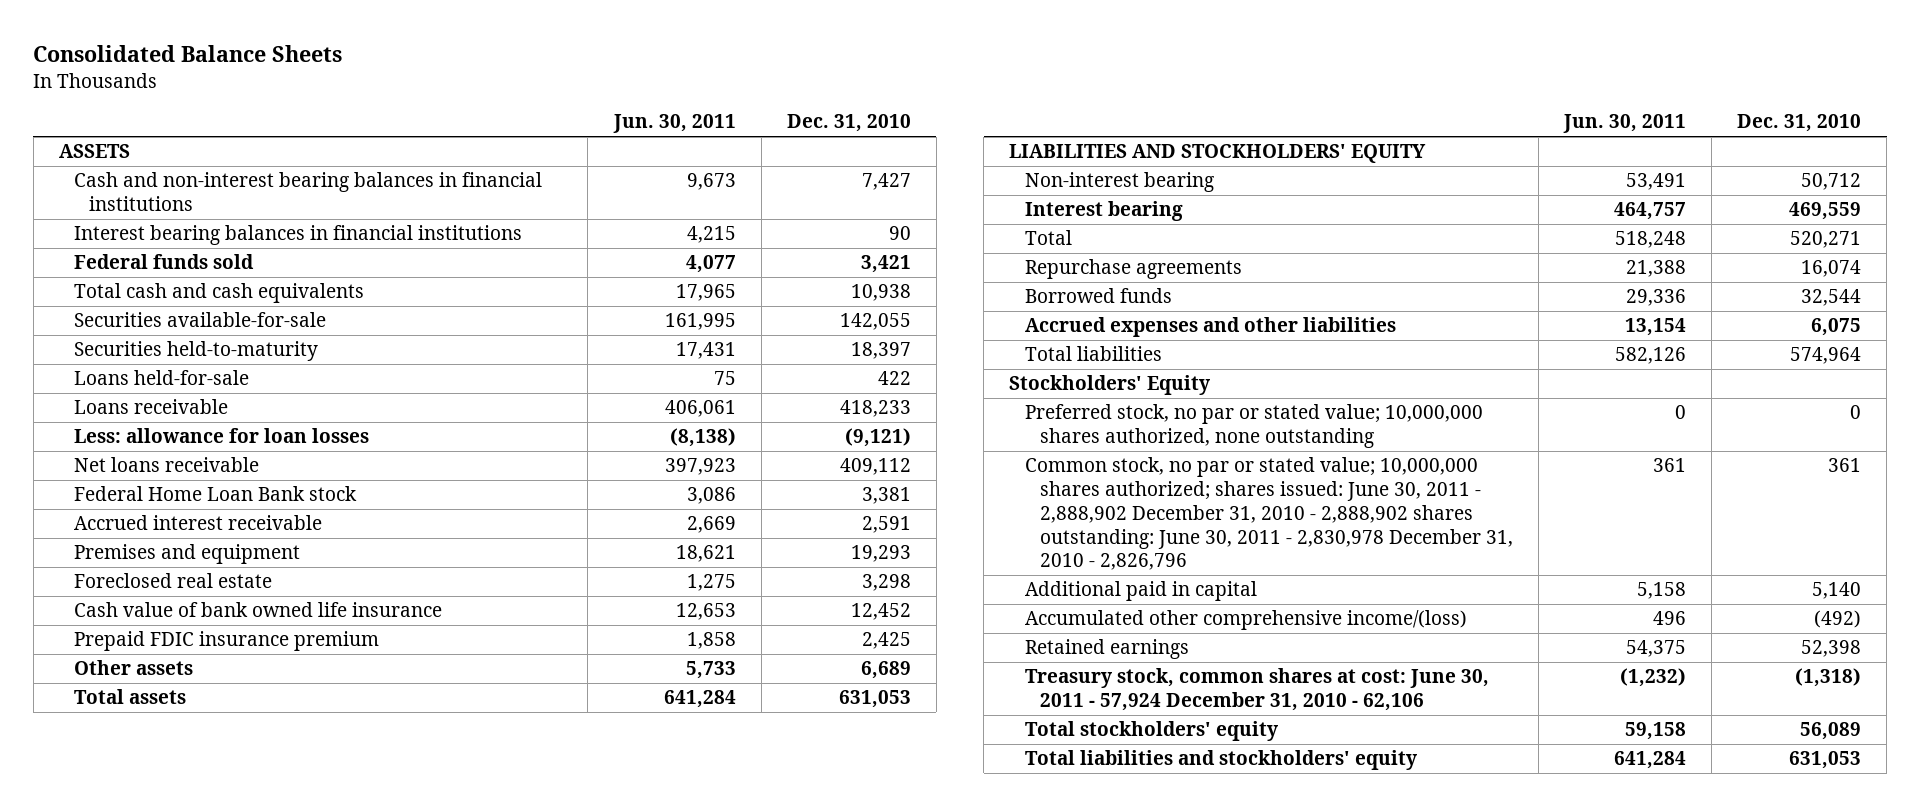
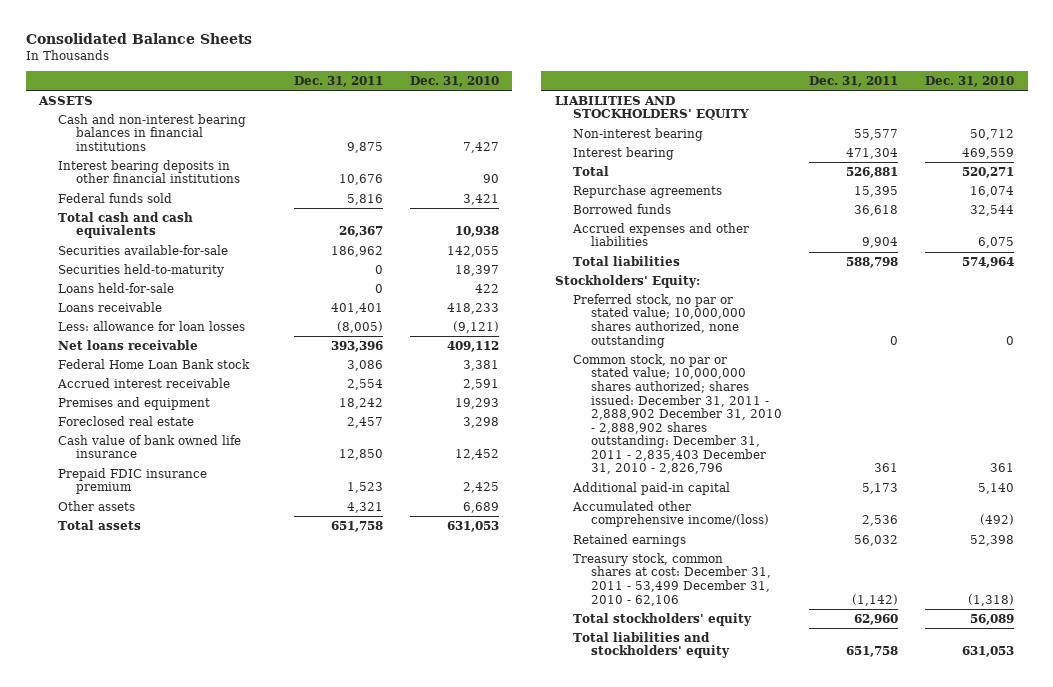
[612,114,736,134] Jun. 30, 2011 -> none
none -> [293,76,383,88] Dec. 31, 2011
[74,225,523,246] Interest bearing balances in financial institutions -> [57,159,240,184] Interest bearing deposits in other financial institutions
[1009,375,1211,396] Stockholders' Equity -> [554,274,700,288] Stockholders' Equity:
[1024,457,1513,571] Common stock, no par or stated value; 10,000,000 shares authorized; shares issued: June 30, 2011 - 2,888,902 December 31, 2010 - 2,888,902 shares outstanding: June 30, 2011 - 2,830,978 December 31, 2010 - 2,826,796 -> [573,353,783,475] Common stock, no par or stated value; 10,000,000 shares authorized; shares issued: December 31, 2011 - 2,888,902 December 31, 2010 - 2,888,902 shares outstanding: December 31, 2011 - 2,835,403 December 31, 2010 - 2,826,796
[1024,581,1257,602] Additional paid in capital -> [572,481,731,495] Additional paid-in capital
[1024,668,1489,712] Treasury stock, common shares at cost: June 30, 2011 - 57,924 December 31, 2010 - 62,106 -> [573,552,772,606] Treasury stock, common shares at cost: December 31, 2011 - 53,499 December 31, 2010 - 62,106

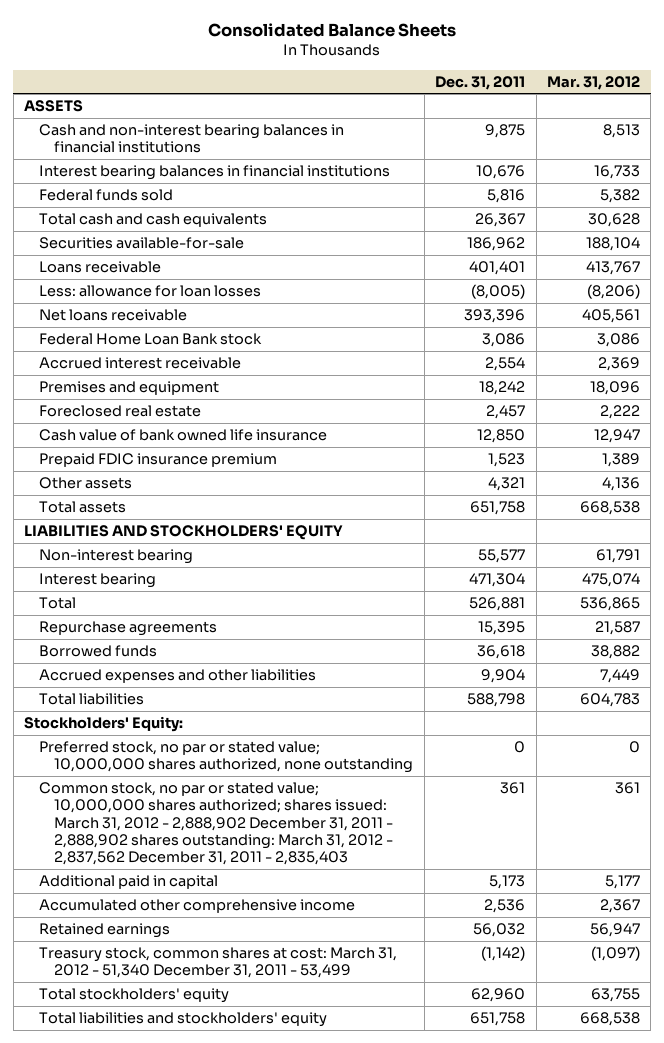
[409,76,499,88] Dec. 31, 2010 -> none
none -> [546,75,640,90] Mar. 31, 2012
[57,159,240,184] Interest bearing deposits in other financial institutions -> [39,165,391,181] Interest bearing balances in financial institutions
[57,263,224,277] Securities held-to-maturity -> none
[57,282,174,293] Loans held-for-sale -> none
[573,353,783,475] Common stock, no par or stated value; 10,000,000 shares authorized; shares issued: December 31, 2011 - 2,888,902 December 31, 2010 - 2,888,902 shares outstanding: December 31, 2011 - 2,835,403 December 31, 2010 - 2,826,796 -> [39,782,394,866] Common stock, no par or stated value; 10,000,000 shares authorized; shares issued: March 31, 2012 - 2,888,902 December 31, 2011 - 2,888,902 shares outstanding: March 31, 2012 - 2,837,562 December 31, 2011 - 2,835,403
[572,481,731,495] Additional paid-in capital -> [39,875,219,890] Additional paid in capital
[572,500,770,528] Accumulated other comprehensive income/(loss) -> [39,899,356,914] Accumulated other comprehensive income
[573,552,772,606] Treasury stock, common shares at cost: December 31, 2011 - 53,499 December 31, 2010 - 62,106 -> [39,947,398,979] Treasury stock, common shares at cost: March 31, 2012 - 51,340 December 31, 2011 - 53,499

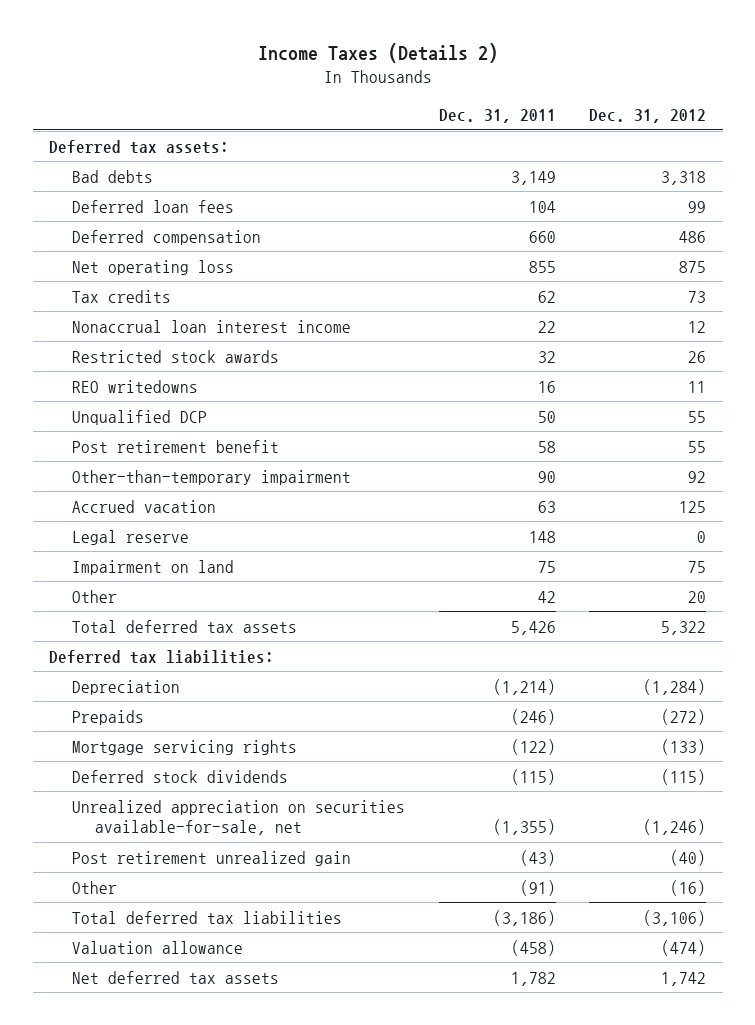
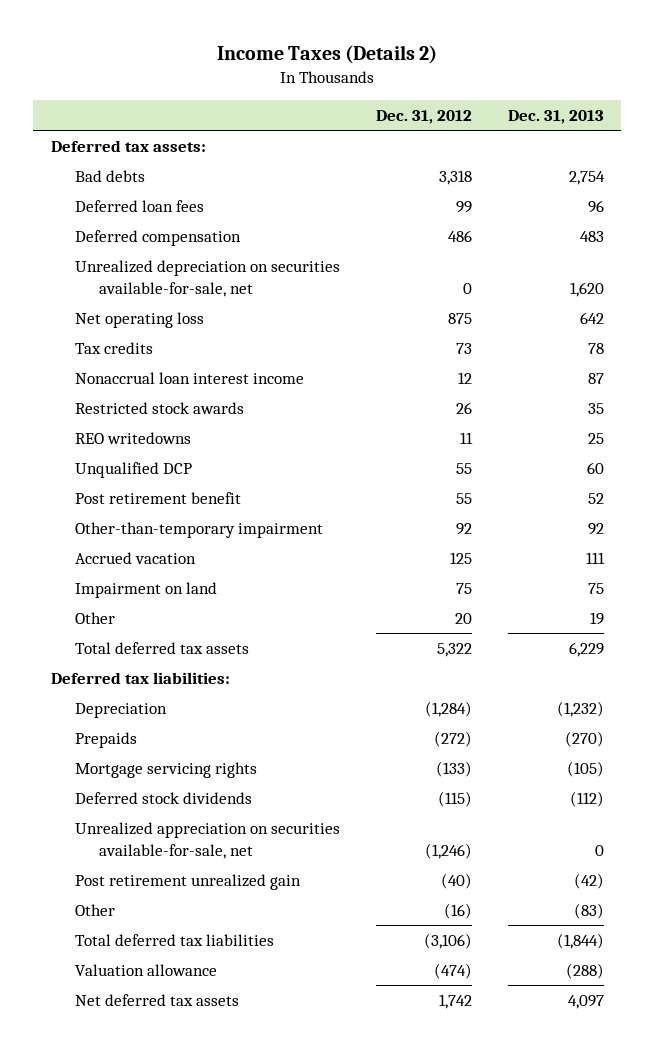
[438,109,556,124] Dec. 31, 2011 -> none
none -> [507,110,604,125] Dec. 31, 2013
none -> [74,259,340,297] Unrealized depreciation on securities available-for-sale, net
[72,529,190,545] Legal reserve -> none

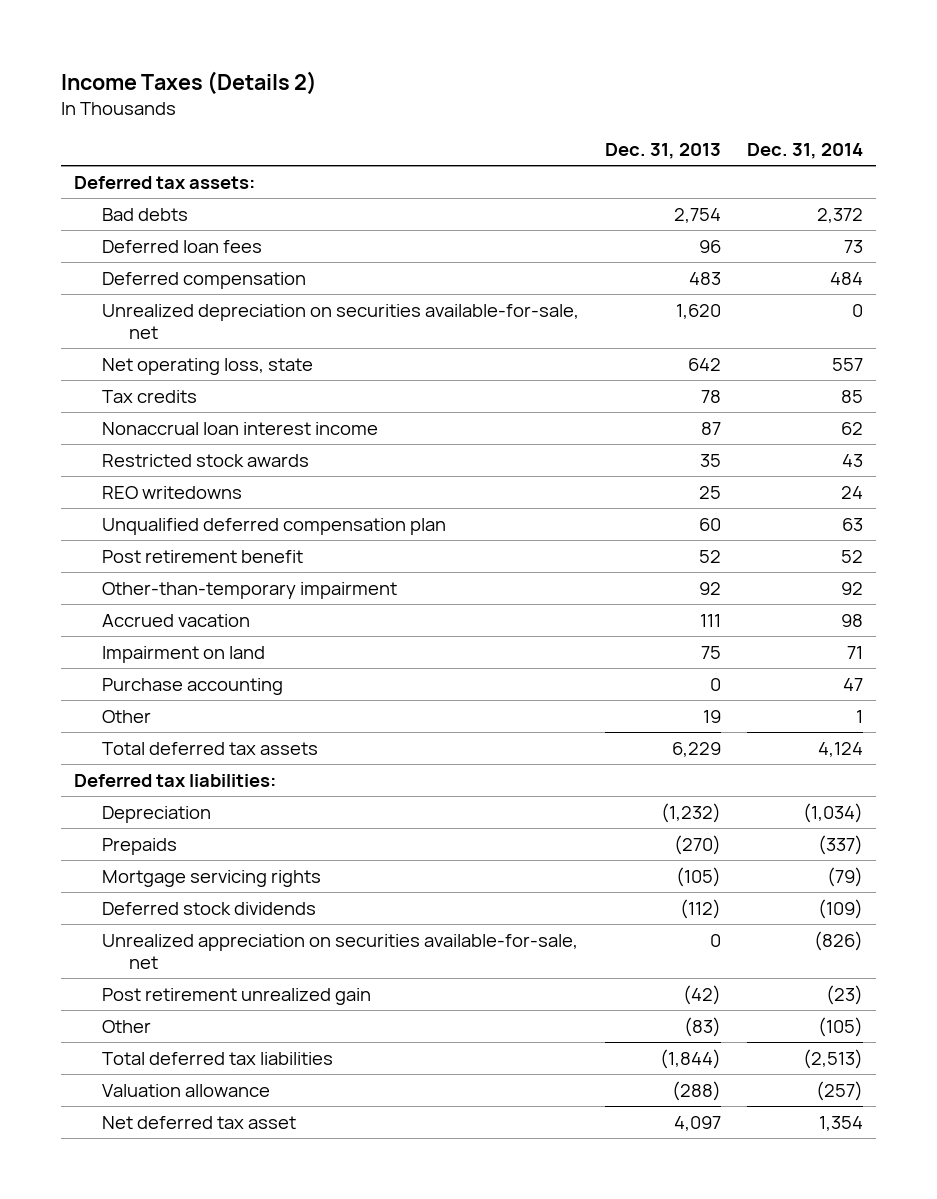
[375,110,472,125] Dec. 31, 2012 -> none
none -> [746,143,863,160] Dec. 31, 2014
[74,311,204,328] Net operating loss -> [101,357,313,375] Net operating loss, state
[74,461,192,478] Unqualified DCP -> [101,517,446,535] Unqualified deferred compensation plan
none -> [101,677,283,695] Purchase accounting
[74,993,239,1006] Net deferred tax assets -> [101,1115,296,1129] Net deferred tax asset

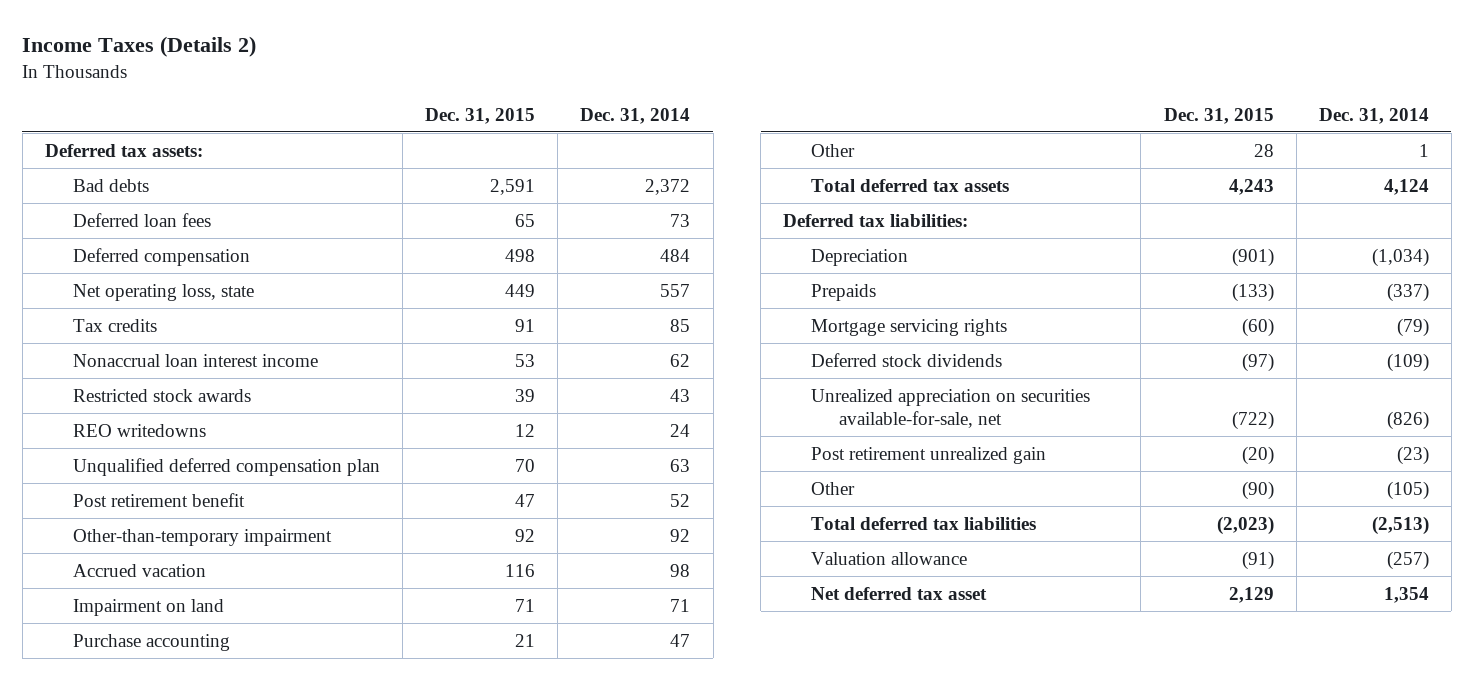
[604,143,721,160] Dec. 31, 2013 -> none
none -> [425,107,536,124] Dec. 31, 2015
[101,303,579,339] Unrealized depreciation on securities available-for-sale, net -> none

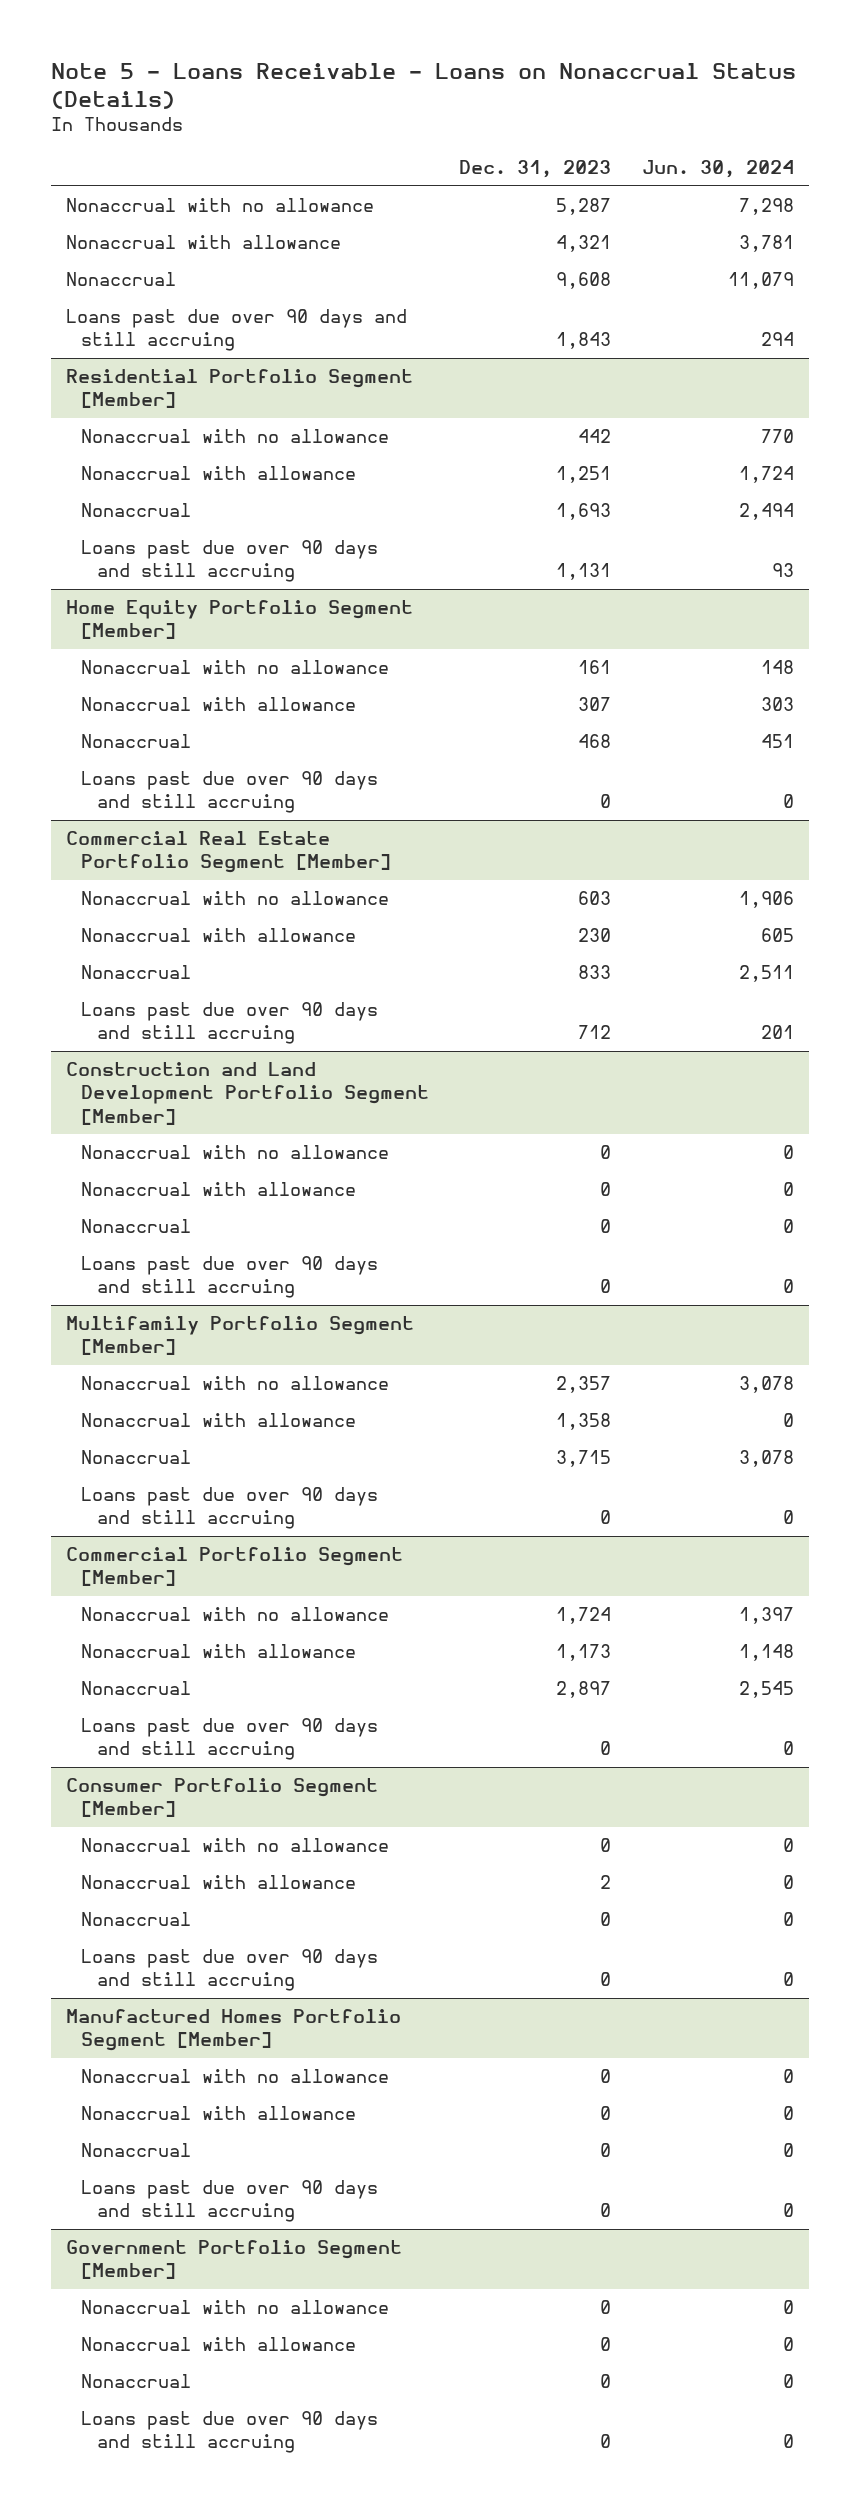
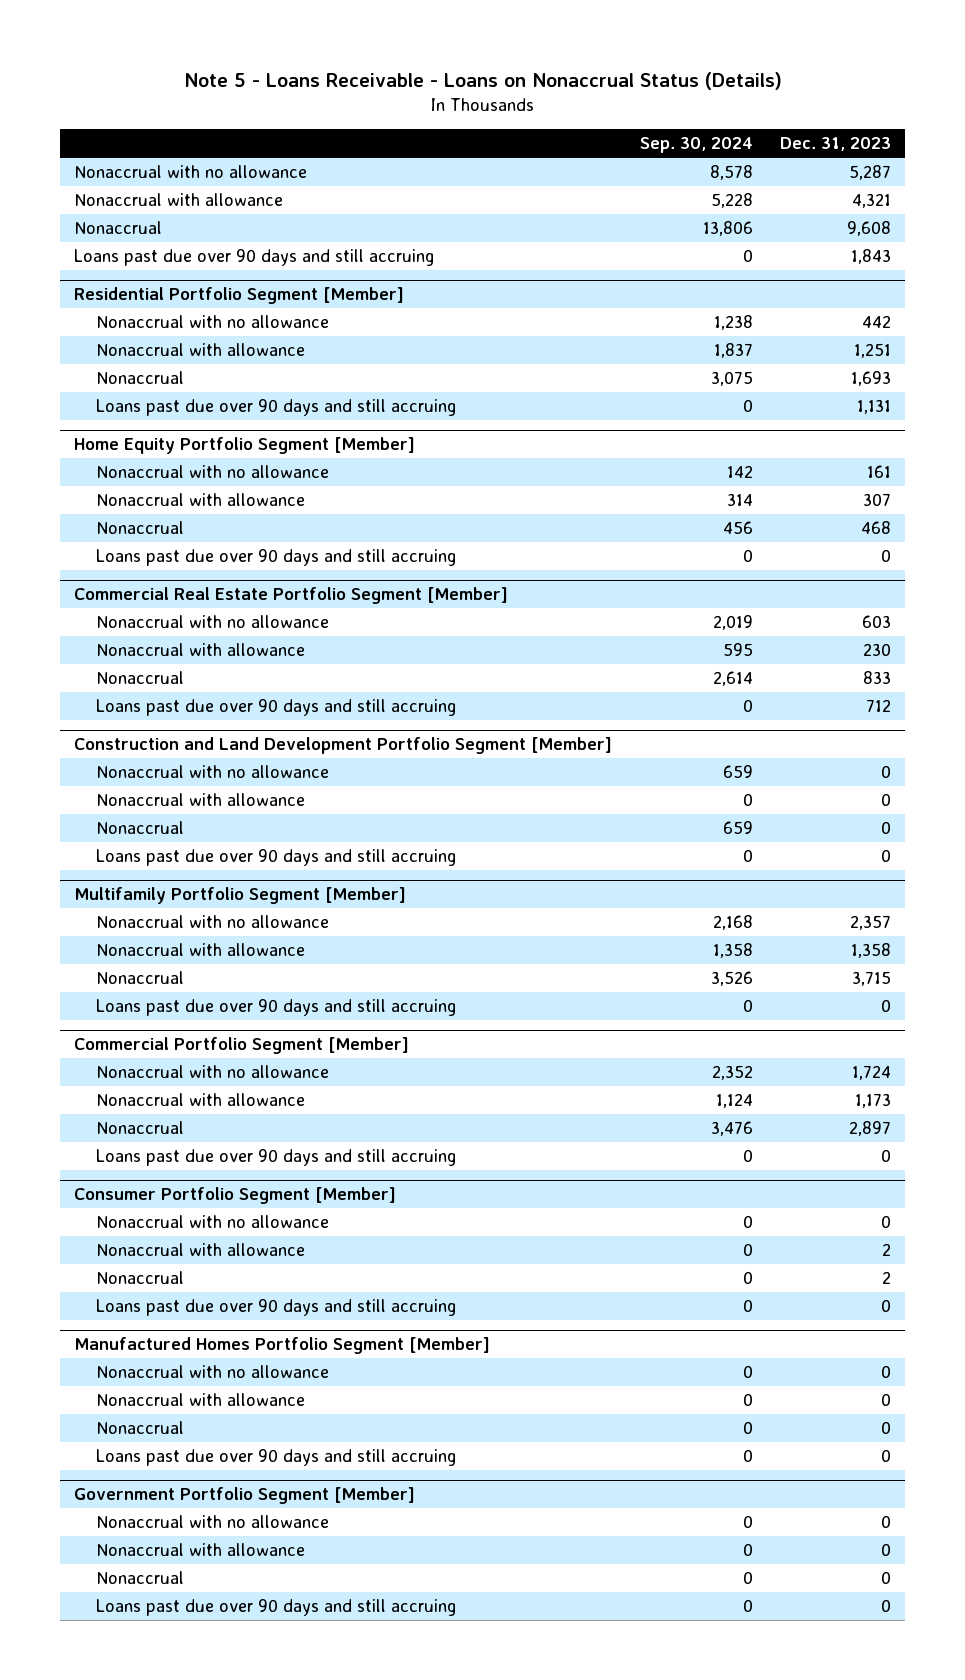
[641,160,794,179] Jun. 30, 2024 -> none
none -> [639,137,753,154] Sep. 30, 2024
[600,1912,612,1927] 0 -> [882,1270,892,1284] 2

